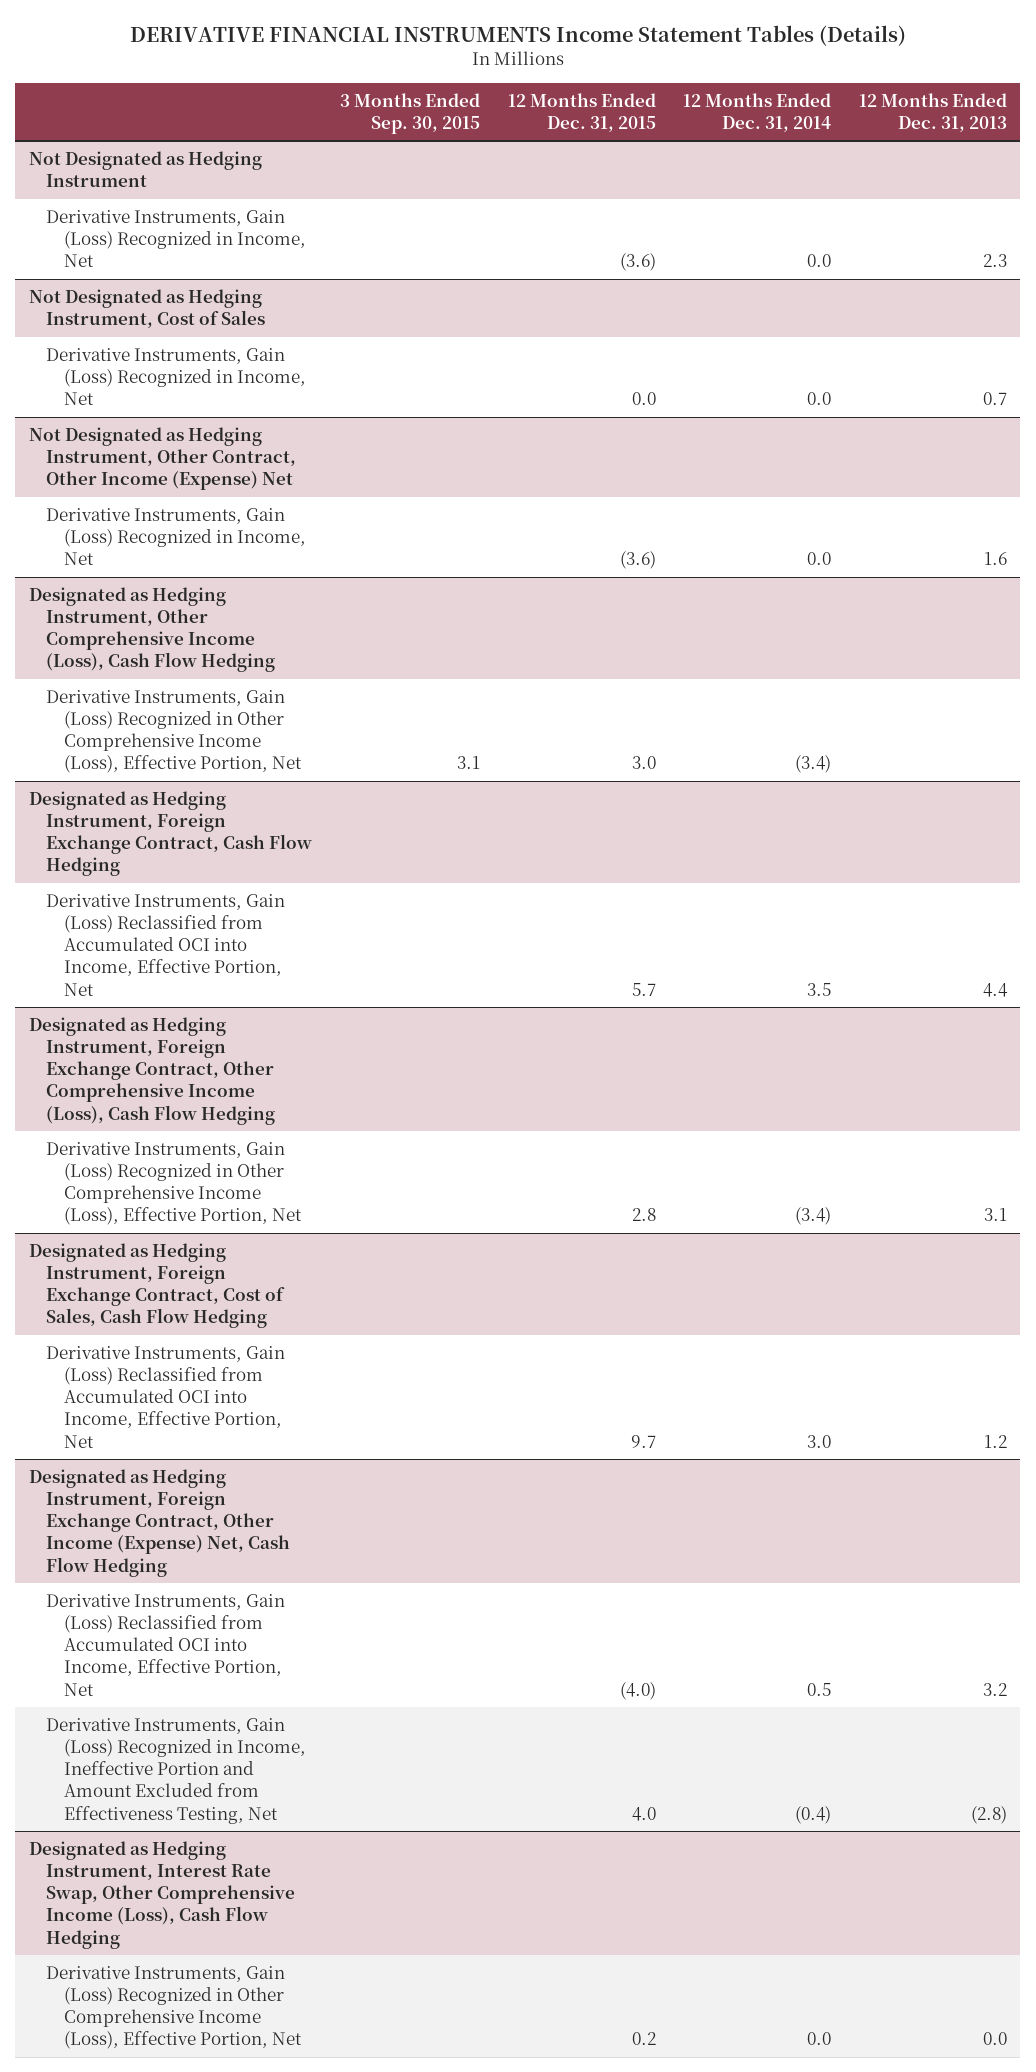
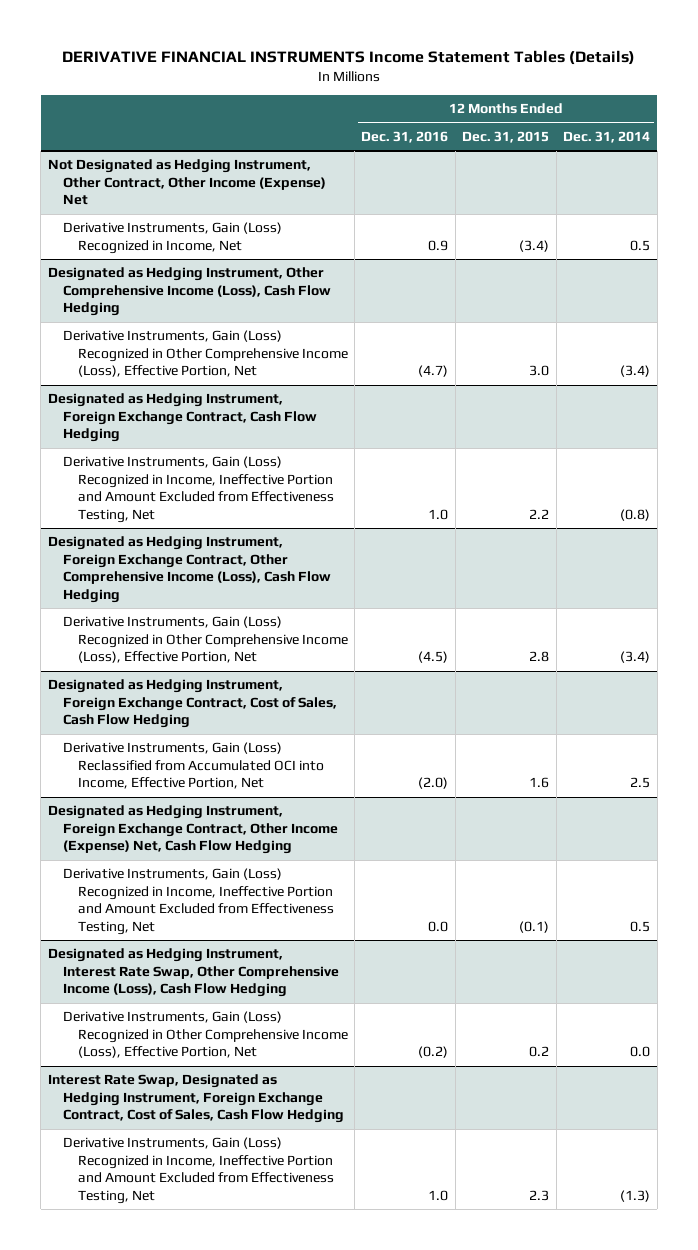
[339,92,480,134] 3 Months Ended Sep. 30, 2015 -> none
[858,92,1007,132] 12 Months Ended Dec. 31, 2013 -> none
none -> [361,131,449,144] Dec. 31, 2016
[29,151,263,188] Not Designated as Hedging Instrument -> none
[46,210,306,268] Derivative Instruments, Gain (Loss) Recognized in Income, Net -> none
[29,289,266,329] Not Designated as Hedging Instrument, Cost of Sales -> none
[46,348,306,406] Derivative Instruments, Gain (Loss) Recognized in Income, Net -> none
[619,551,656,570] (3.6) -> [519,239,550,252] (3.4)
[807,552,832,566] 0.0 -> [630,239,651,251] 0.5
[46,894,286,996] Derivative Instruments, Gain (Loss) Reclassified from Accumulated OCI into Income, Effective Portion, Net -> none
none -> [62,456,334,524] Derivative Instruments, Gain (Loss) Recognized in Income, Ineffective Portion and Amount Excluded from Effectiveness Testing, Net
[630,1434,656,1448] 9.7 -> [529,777,550,789] 1.6
[807,1434,832,1448] 3.0 -> [630,777,651,789] 2.5
[46,1594,286,1696] Derivative Instruments, Gain (Loss) Reclassified from Accumulated OCI into Income, Effective Portion, Net -> none
[631,1806,656,1821] 4.0 -> [519,921,550,934] (0.1)
[795,1805,832,1824] (0.4) -> [630,921,651,933] 0.5
none -> [47,1074,344,1124] Interest Rate Swap, Designated as Hedging Instrument, Foreign Exchange Contract, Cost of Sales, Cash Flow Hedging
none -> [62,1137,334,1205] Derivative Instruments, Gain (Loss) Recognized in Income, Ineffective Portion and Amount Excluded from Effectiveness Testing, Net

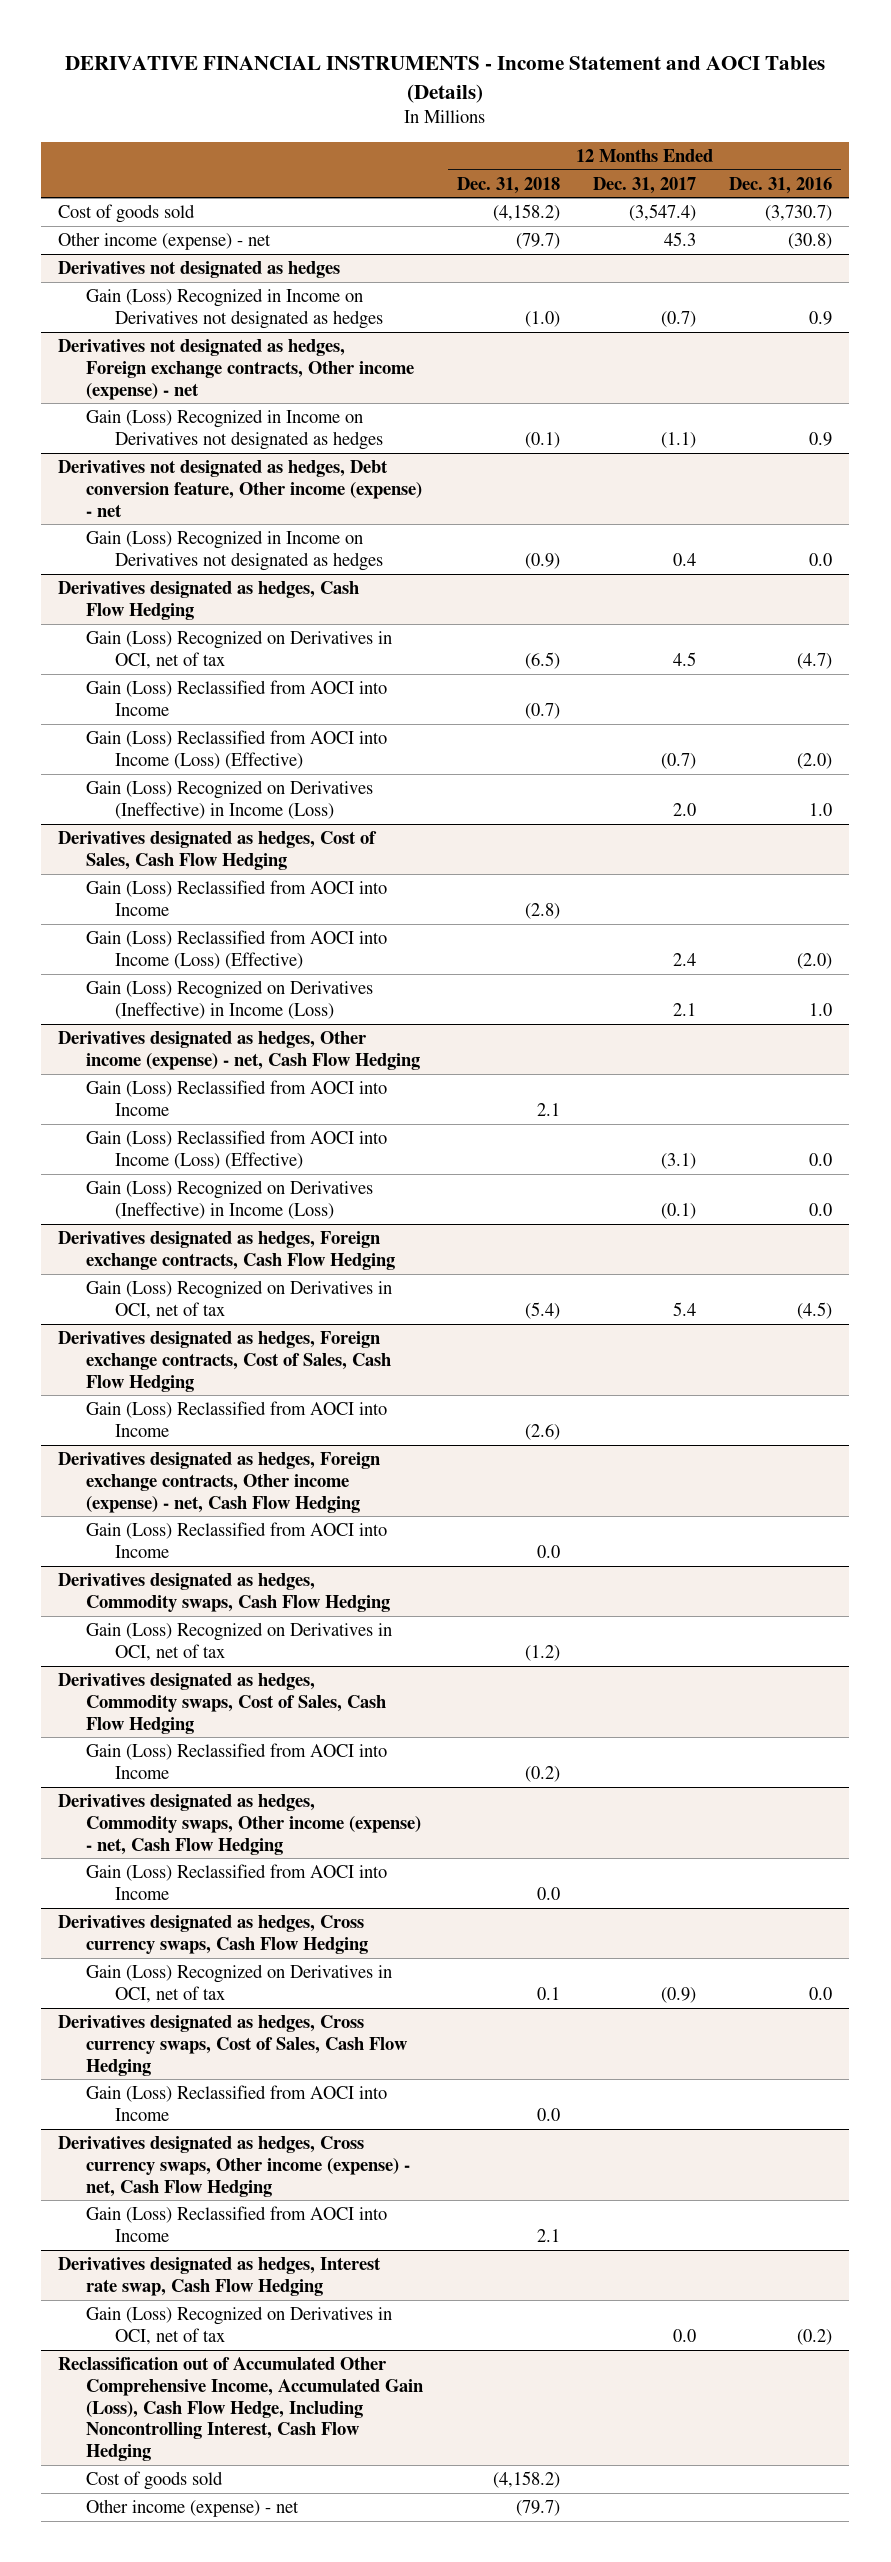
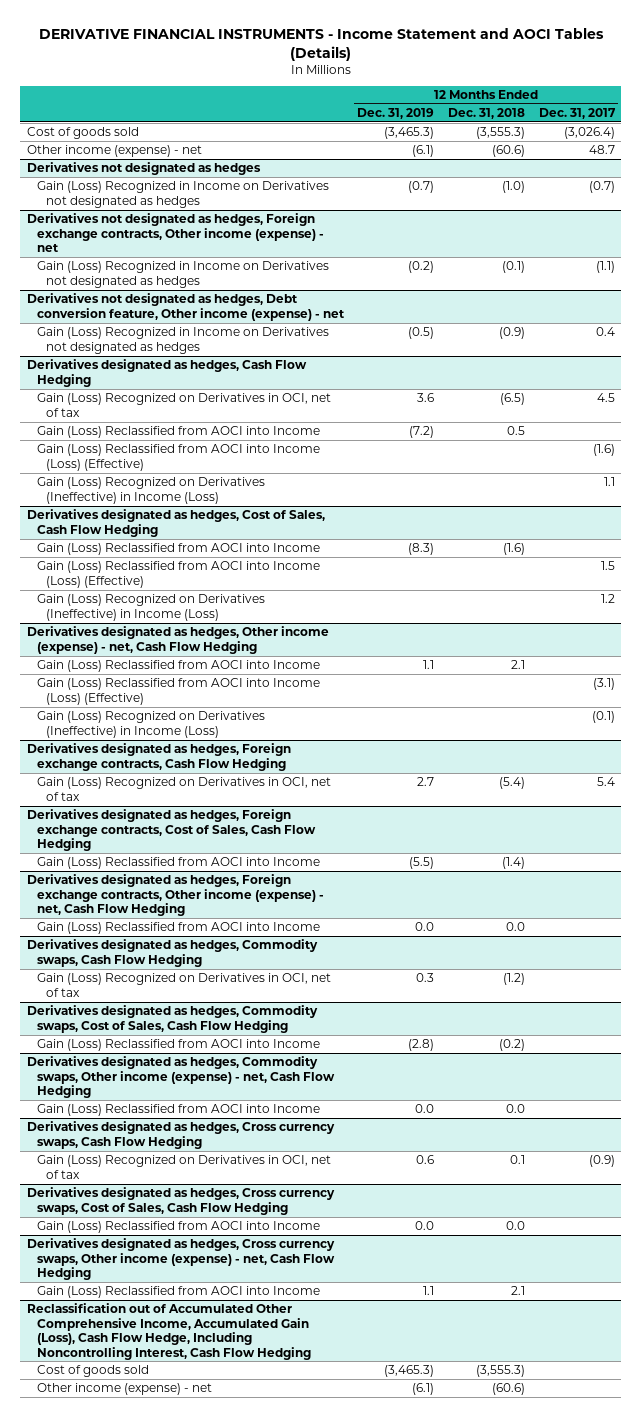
[729,176,833,194] Dec. 31, 2016 -> none
none -> [357,108,435,120] Dec. 31, 2019
[492,203,560,221] (4,158.2) -> [475,127,525,140] (3,555.3)
[629,203,697,221] (3,547.4) -> [563,127,615,140] (3,026.4)
[515,232,560,249] (79.7) -> [491,145,525,158] (60.6)
[664,231,697,246] 45.3 -> [588,145,615,155] 48.7
[524,702,560,719] (0.7) -> [506,426,525,436] 0.5
[661,752,697,769] (0.7) -> [592,444,615,457] (1.6)
[673,802,697,816] 2.0 -> [603,477,615,487] 1.1
[524,902,560,919] (2.8) -> [502,543,525,556] (1.6)
[673,952,697,966] 2.4 -> [600,561,615,571] 1.5
[673,1002,697,1016] 2.1 -> [600,594,615,604] 1.2
[524,1423,560,1440] (2.6) -> [501,857,525,870] (1.4)
[58,2256,382,2296] Derivatives designated as hedges, Interest rate swap, Cash Flow Hedging -> none
[86,2305,393,2345] Gain (Loss) Recognized on Derivatives in OCI, net of tax -> none
[492,2470,560,2488] (4,158.2) -> [475,1365,525,1378] (3,555.3)
[515,2499,560,2516] (79.7) -> [491,1383,525,1396] (60.6)

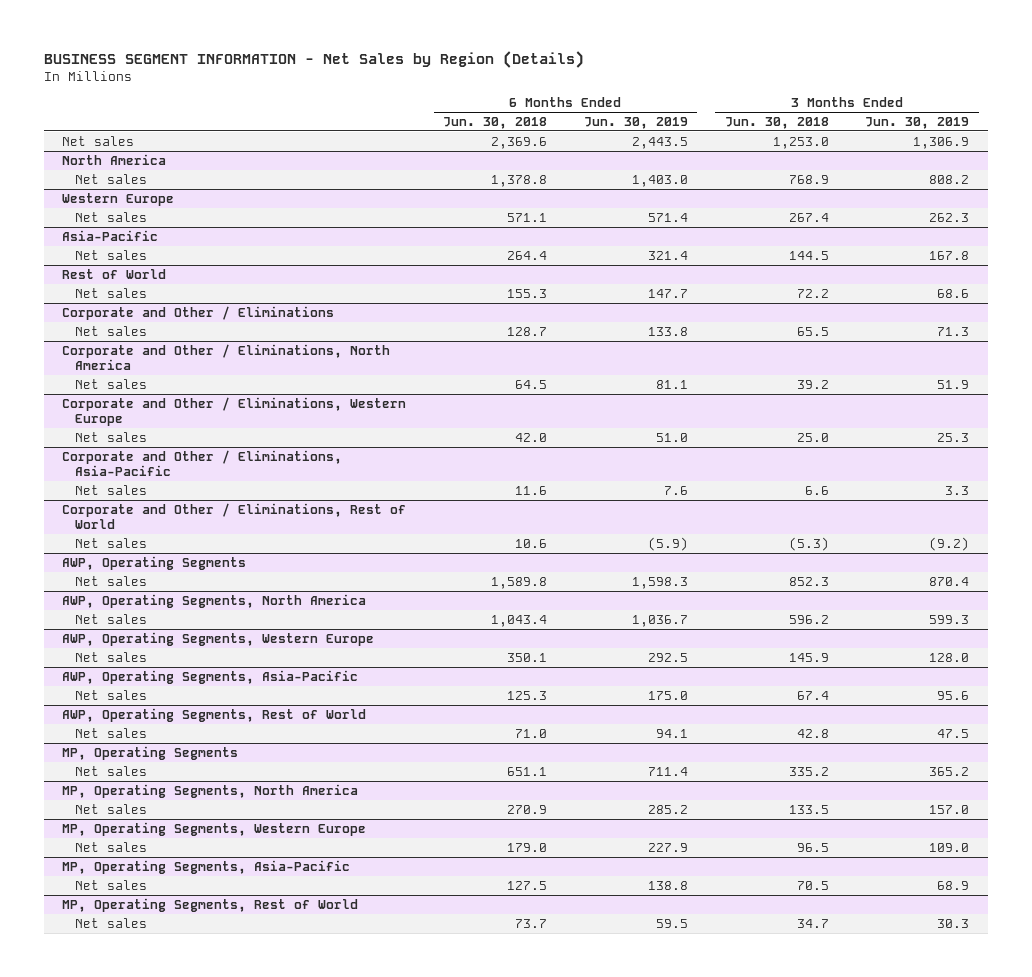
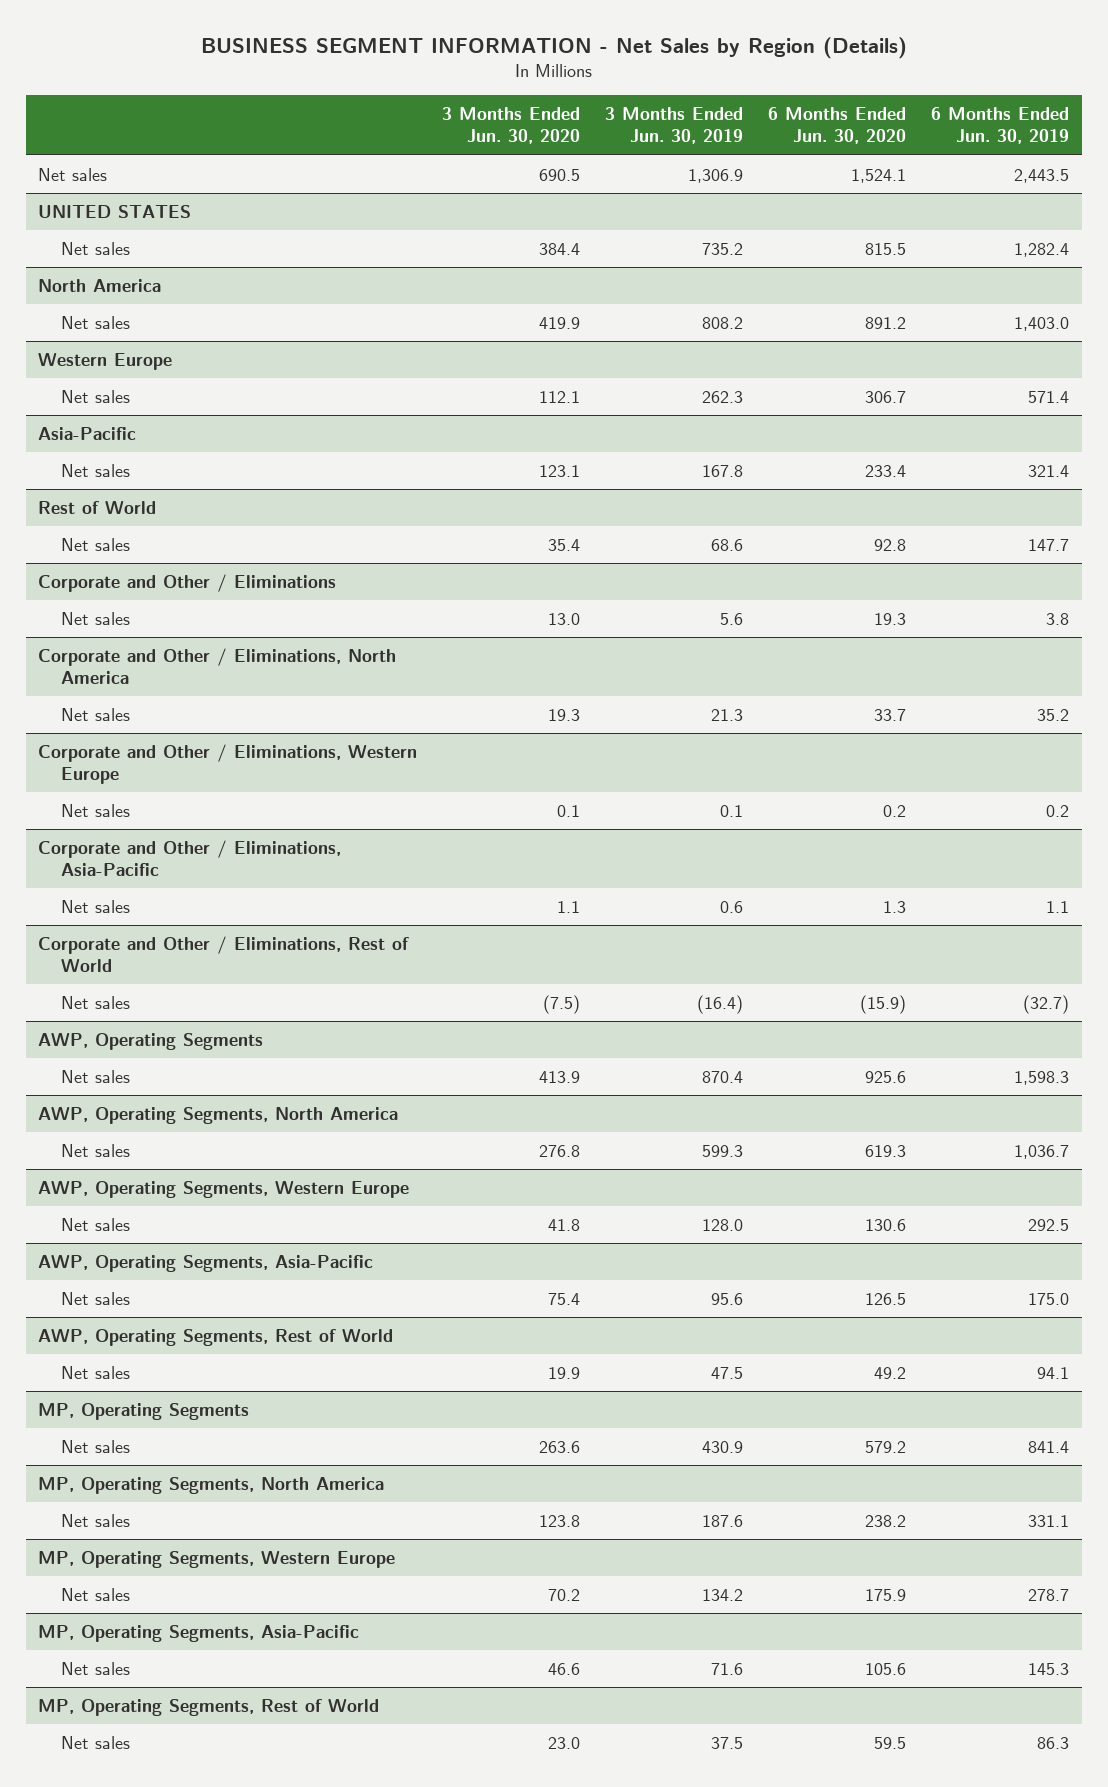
[443,116,548,129] Jun. 30, 2018 -> none
[724,116,829,129] Jun. 30, 2018 -> none
none -> [442,106,581,145] 3 Months Ended Jun. 30, 2020
none -> [768,106,907,145] 6 Months Ended Jun. 30, 2020
none -> [38,204,192,218] UNITED STATES
none -> [61,241,131,255] Net sales
[647,326,688,336] 133.8 -> [1046,612,1070,625] 3.8
[937,326,970,336] 71.3 -> [720,612,744,625] 5.6
[655,379,688,389] 81.1 -> [1037,708,1070,721] 35.2
[937,379,970,389] 51.9 -> [711,708,744,721] 21.3
[655,432,688,442] 51.0 -> [1046,804,1070,817] 0.2
[937,432,970,442] 25.3 -> [720,804,744,817] 0.1
[663,485,688,495] 7.6 -> [1046,900,1070,913] 1.1
[945,485,970,495] 3.3 -> [720,900,744,913] 0.6
[647,536,688,551] (5.9) -> [1023,994,1070,1014] (32.7)
[929,536,970,551] (9.2) -> [697,994,744,1014] (16.4)
[647,766,688,776] 711.4 -> [1028,1440,1070,1453] 841.4
[929,766,970,776] 365.2 -> [702,1440,744,1453] 430.9
[647,804,688,814] 285.2 -> [1028,1514,1070,1527] 331.1
[929,804,970,814] 157.0 -> [702,1514,744,1527] 187.6
[647,842,688,852] 227.9 -> [1028,1588,1070,1601] 278.7
[929,842,970,852] 109.0 -> [702,1588,744,1601] 134.2
[647,880,688,890] 138.8 -> [1028,1662,1070,1675] 145.3
[937,880,970,890] 68.9 -> [711,1662,744,1675] 71.6
[655,918,688,928] 59.5 -> [1037,1736,1070,1749] 86.3
[937,918,970,928] 30.3 -> [711,1736,744,1749] 37.5

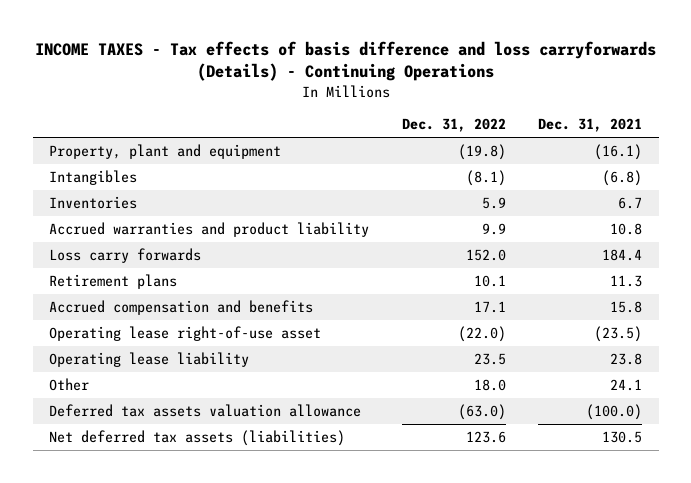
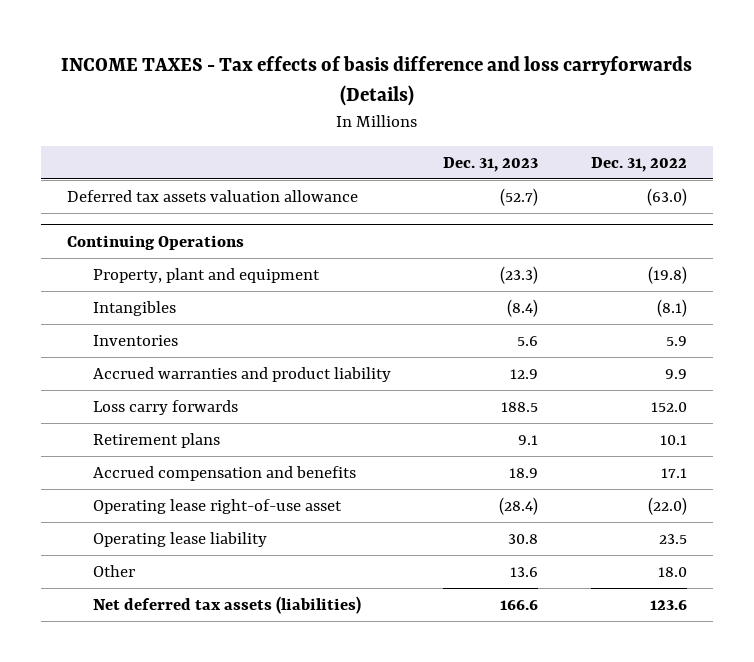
[34,41,656,82] INCOME TAXES - Tax effects of basis difference and loss carryforwards (Details) - Continuing Operations -> [60,55,692,106] INCOME TAXES - Tax effects of basis difference and loss carryforwards (Details)
[538,118,643,133] Dec. 31, 2021 -> none
none -> [443,156,539,172] Dec. 31, 2023
[49,403,362,417] Deferred tax assets valuation allowance -> [67,190,359,203] Deferred tax assets valuation allowance
none -> [67,234,245,250] Continuing Operations

